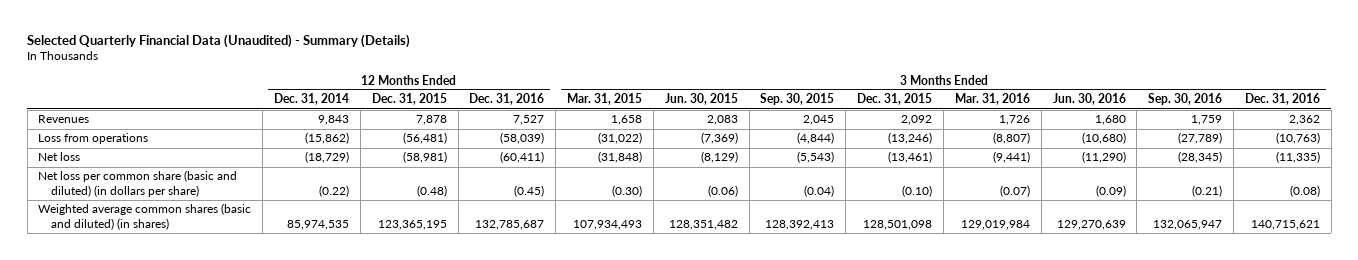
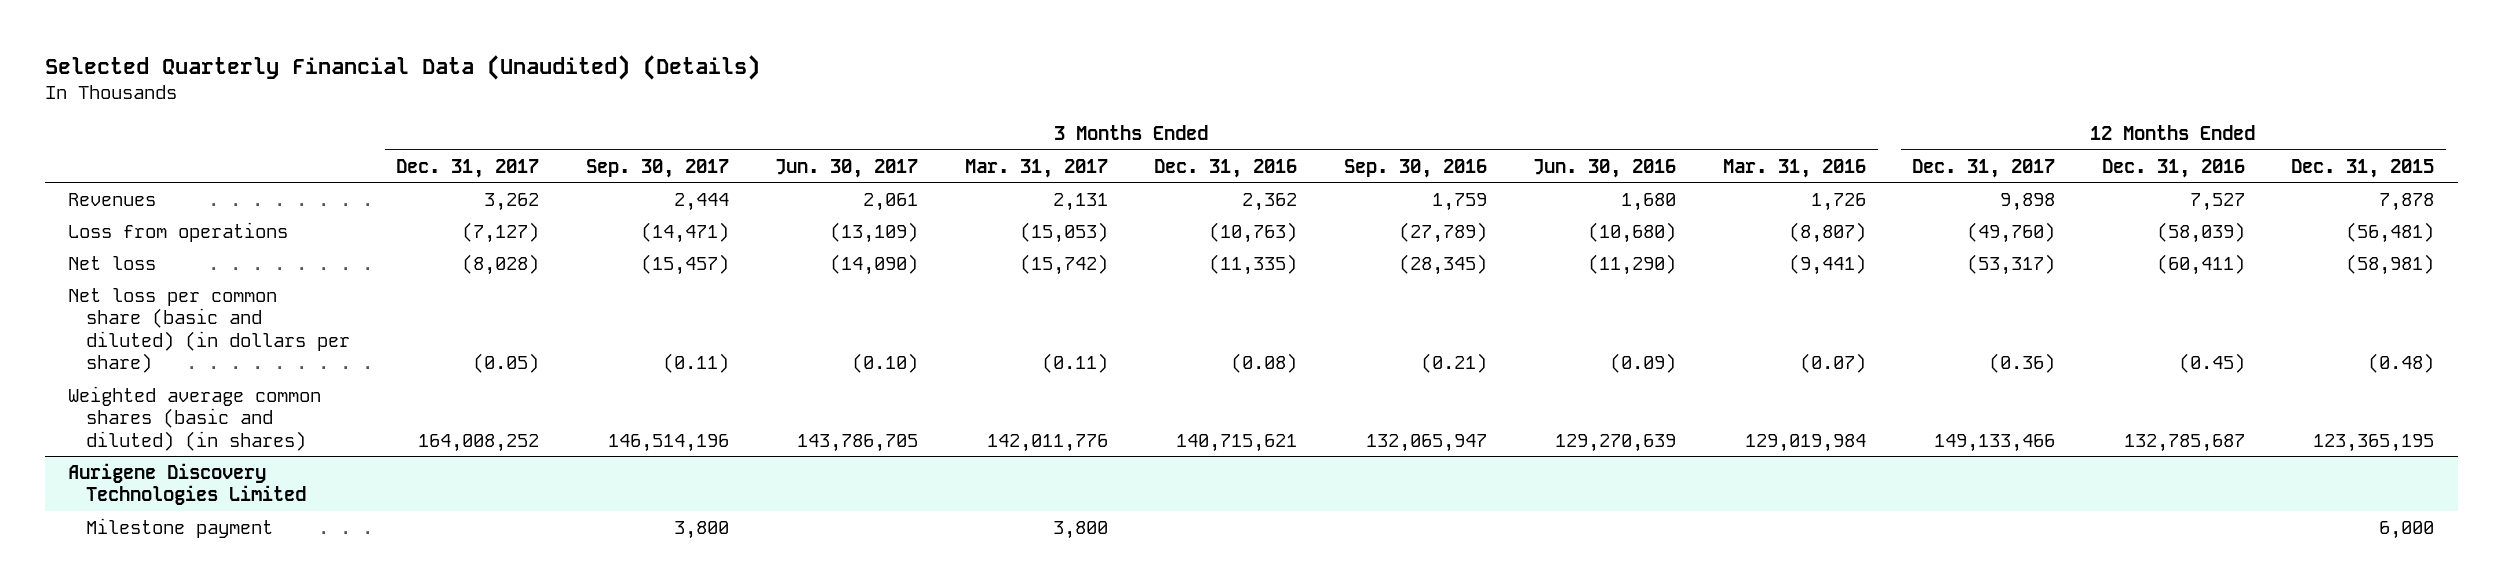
[27,33,411,48] Selected Quarterly Financial Data (Unaudited) - Summary (Details) -> [45,54,761,80] Selected Quarterly Financial Data (Unaudited) (Details)
[274,93,350,106] Dec. 31, 2014 -> none
[567,93,643,106] Mar. 31, 2015 -> none
[664,93,738,106] Jun. 30, 2015 -> none
[760,93,835,106] Sep. 30, 2015 -> none
[857,93,933,106] Dec. 31, 2015 -> none
none -> [396,158,540,178] Dec. 31, 2017
none -> [585,158,729,178] Sep. 30, 2017
none -> [775,158,919,178] Jun. 30, 2017
none -> [964,158,1108,178] Mar. 31, 2017
none -> [1912,158,2056,178] Dec. 31, 2017
none -> [68,462,306,506] Aurigene Discovery Technologies Limited
none -> [85,517,273,538] Milestone payment

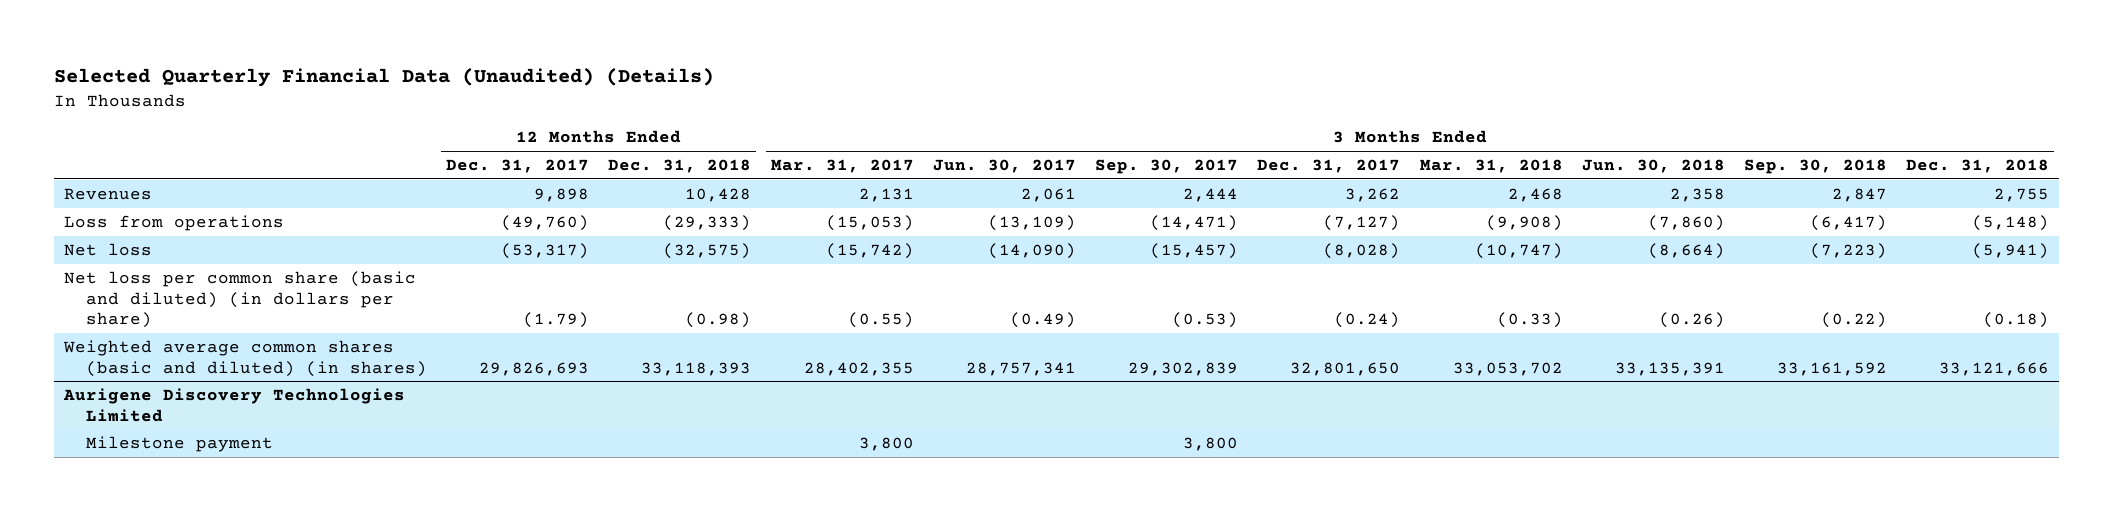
[1154,158,1298,178] Dec. 31, 2016 -> none
[1343,158,1487,178] Sep. 30, 2016 -> none
[1533,158,1677,178] Jun. 30, 2016 -> none
[1722,158,1866,178] Mar. 31, 2016 -> none
[2101,158,2245,178] Dec. 31, 2016 -> none
[2291,158,2435,178] Dec. 31, 2015 -> none
none -> [608,159,752,174] Dec. 31, 2018
none -> [1419,159,1563,174] Mar. 31, 2018
none -> [1581,159,1725,174] Jun. 30, 2018
none -> [1743,159,1887,175] Sep. 30, 2018
none -> [1906,159,2050,174] Dec. 31, 2018
[473,353,540,374] (0.05) -> [1334,312,1401,329] (0.24)
[662,353,729,374] (0.11) -> [1172,312,1239,329] (0.53)
[852,353,919,374] (0.10) -> [1009,312,1076,329] (0.49)
[1041,353,1108,374] (0.11) -> [847,312,914,329] (0.55)
[1989,353,2056,374] (0.36) -> [523,312,590,329] (1.79)
[418,433,540,452] 164,008,252 -> [1290,361,1401,376] 32,801,650
[607,433,729,452] 146,514,196 -> [1128,361,1239,376] 29,302,839
[797,433,919,452] 143,786,705 -> [965,361,1076,376] 28,757,341
[986,433,1108,452] 142,011,776 -> [803,361,914,376] 28,402,355
[1934,433,2056,452] 149,133,466 -> [479,361,590,376] 29,826,693

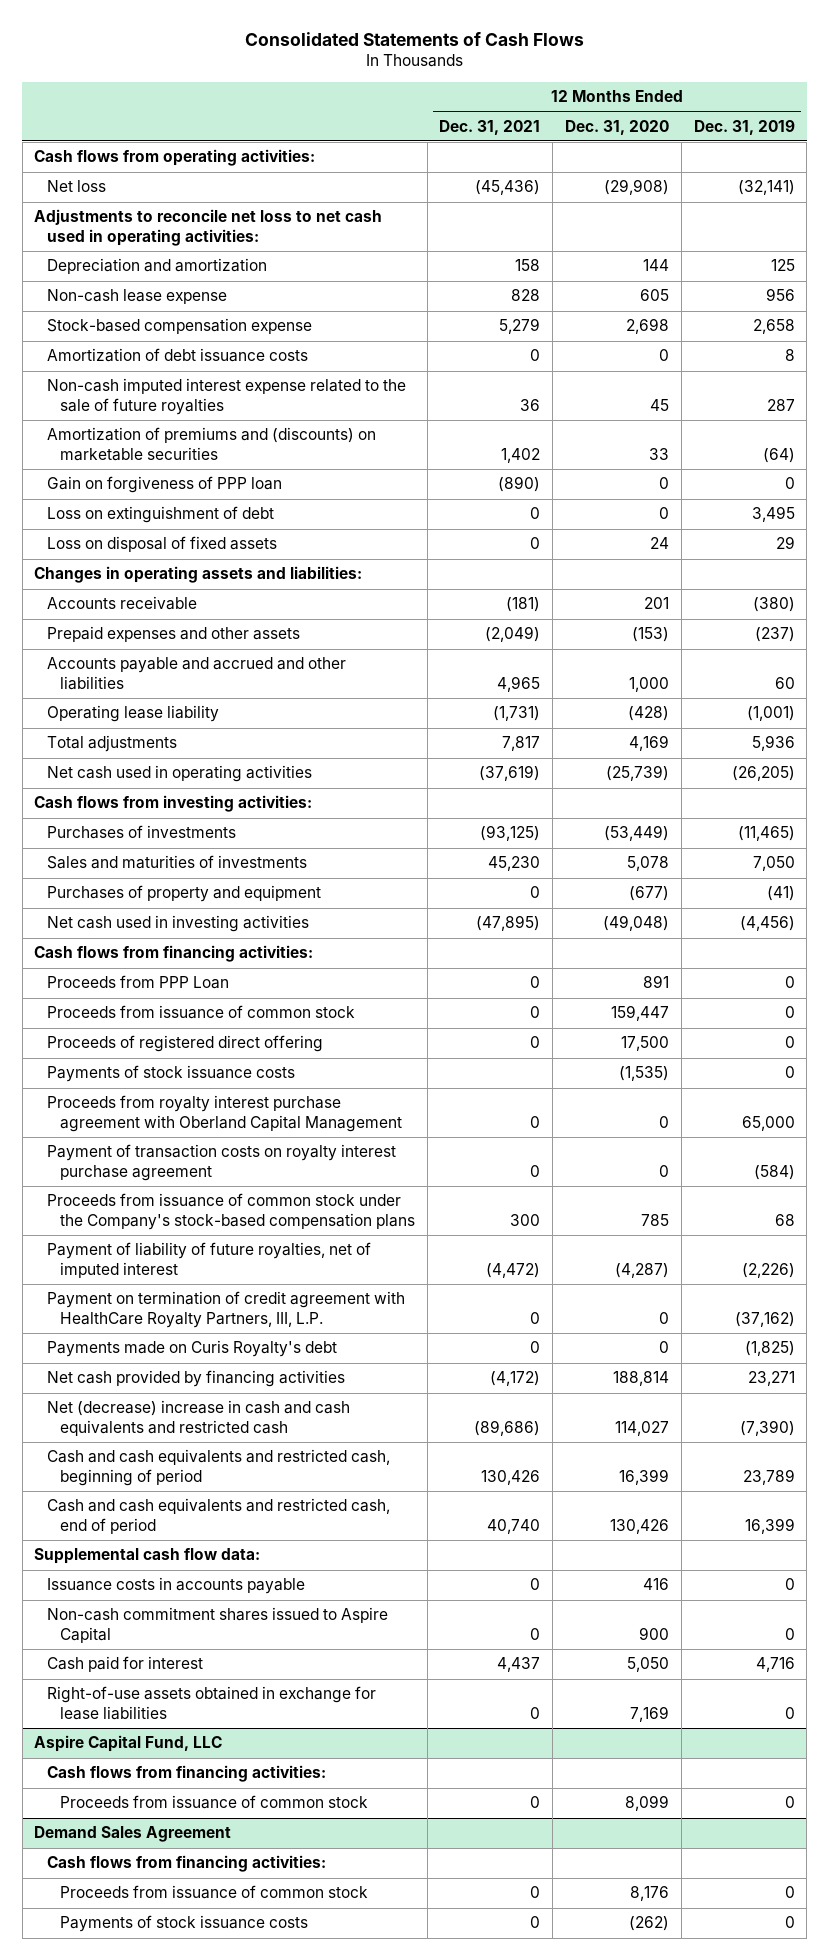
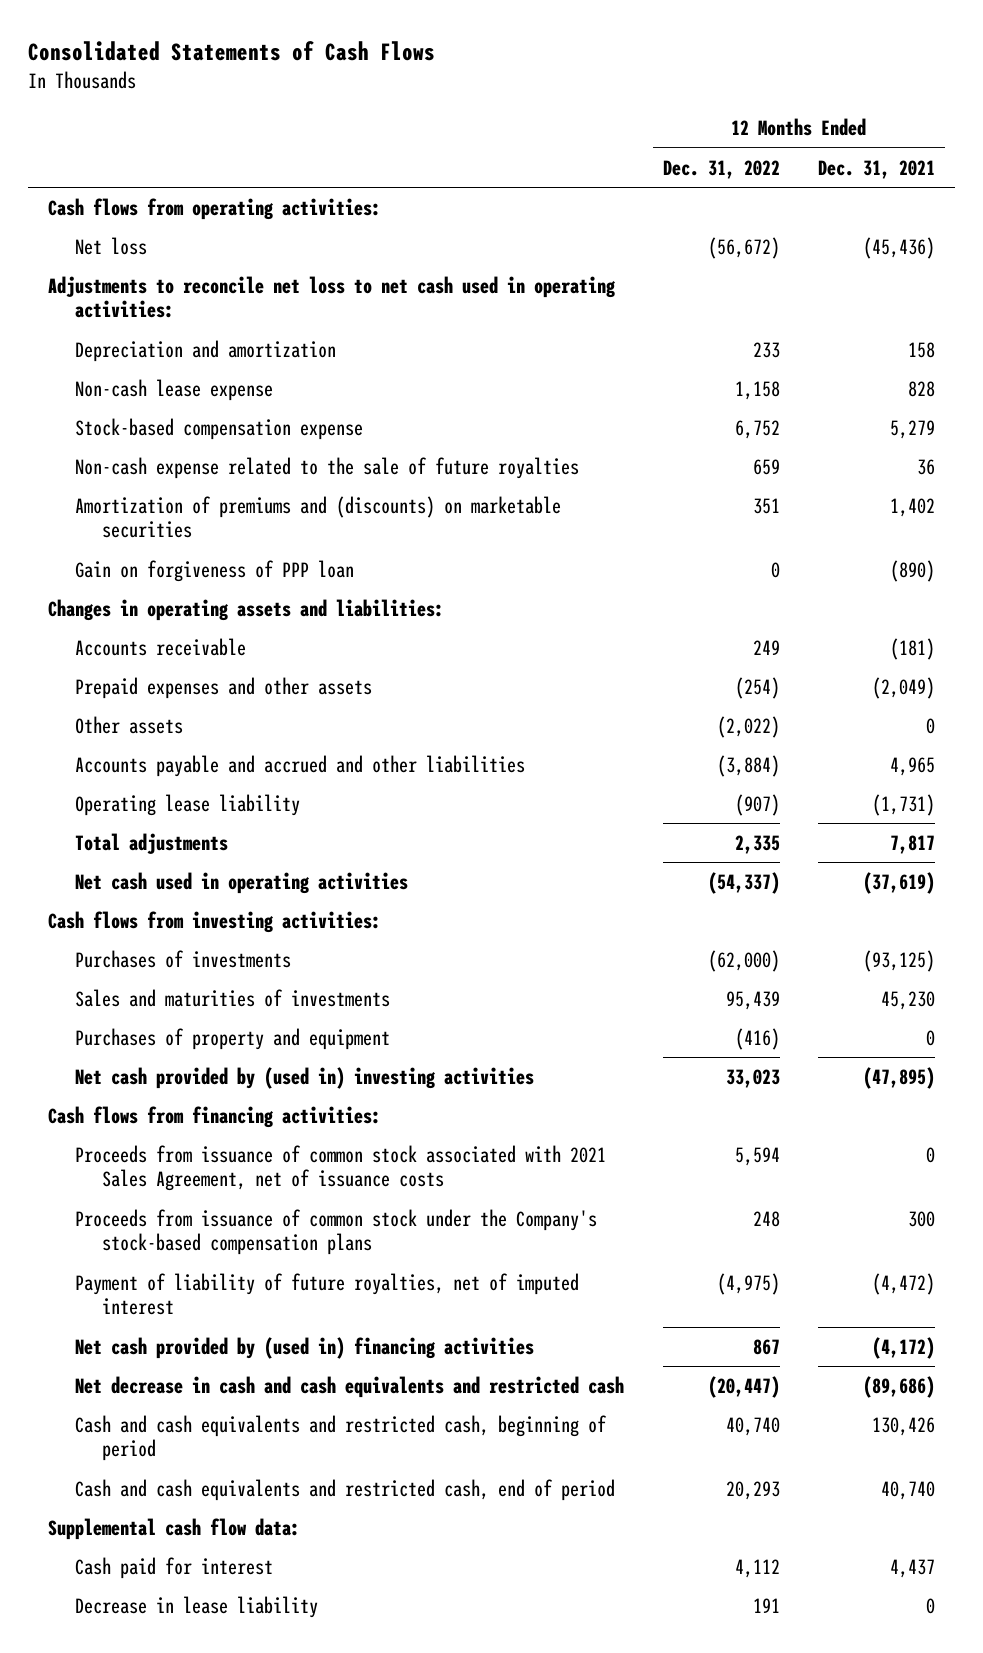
[565,119,670,135] Dec. 31, 2020 -> none
[693,119,795,135] Dec. 31, 2019 -> none
none -> [662,159,780,179] Dec. 31, 2022
[47,348,309,363] Amortization of debt issuance costs -> none
[47,378,407,416] Non-cash imputed interest expense related to the sale of future royalties -> [74,456,579,479] Non-cash expense related to the sale of future royalties
[47,506,275,524] Loss on extinguishment of debt -> none
[47,536,278,553] Loss on disposal of fixed assets -> none
none -> [74,715,183,734] Other assets
[47,915,310,933] Net cash used in investing activities -> [74,1066,534,1089] Net cash provided by (used in) investing activities
[47,975,230,990] Proceeds from PPP Loan -> none
[47,1035,324,1053] Proceeds of registered direct offering -> none
[47,1065,296,1083] Payments of stock issuance costs -> none
[47,1095,402,1133] Proceeds from royalty interest purchase agreement with Oberland Capital Management -> none
[47,1144,397,1182] Payment of transaction costs on royalty interest purchase agreement -> none
[47,1005,356,1020] Proceeds from issuance of common stock -> [74,1144,606,1192] Proceeds from issuance of common stock associated with 2021 Sales Agreement, net of issuance costs
[47,1291,406,1329] Payment on termination of credit agreement with HealthCare Royalty Partners, III, L.P. -> none
[47,1340,338,1358] Payments made on Curis Royalty's debt -> none
[47,1370,346,1388] Net cash provided by financing activities -> [74,1336,534,1359] Net cash provided by (used in) financing activities
[47,1400,351,1437] Net (decrease) increase in cash and cash equivalents and restricted cash -> [74,1375,624,1398] Net decrease in cash and cash equivalents and restricted cash
[47,1577,306,1595] Issuance costs in accounts payable -> none
[47,1607,389,1644] Non-cash commitment shares issued to Aspire Capital -> none
[47,1686,377,1721] Right-of-use assets obtained in exchange for lease liabilities -> none
[34,1735,223,1753] Aspire Capital Fund, LLC -> none
[47,1765,327,1783] Cash flows from financing activities: -> none
[59,1795,368,1810] Proceeds from issuance of common stock -> none
[34,1826,232,1843] Demand Sales Agreement -> none
[47,1855,327,1873] Cash flows from financing activities: -> none
[59,1885,368,1900] Proceeds from issuance of common stock -> none
[59,1915,308,1933] Payments of stock issuance costs -> none
none -> [74,1595,318,1618] Decrease in lease liability

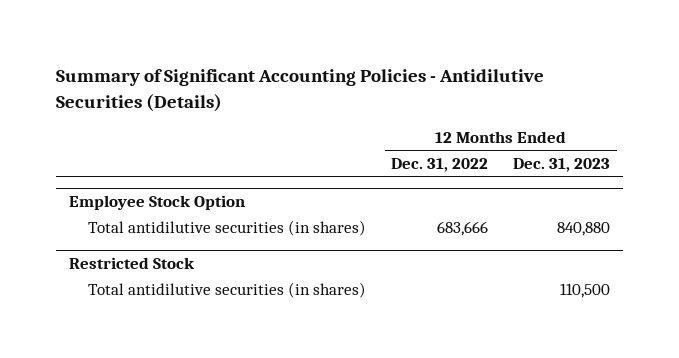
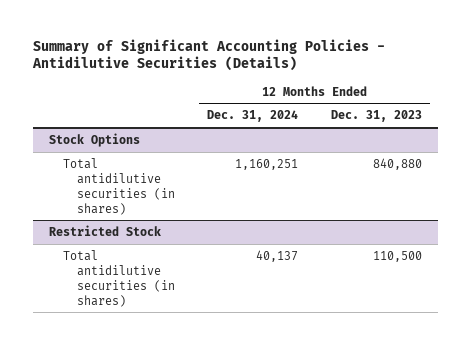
[391,158,489,173] Dec. 31, 2022 -> none
none -> [207,110,299,123] Dec. 31, 2024
[68,194,245,210] Employee Stock Option -> [48,132,140,147] Stock Options

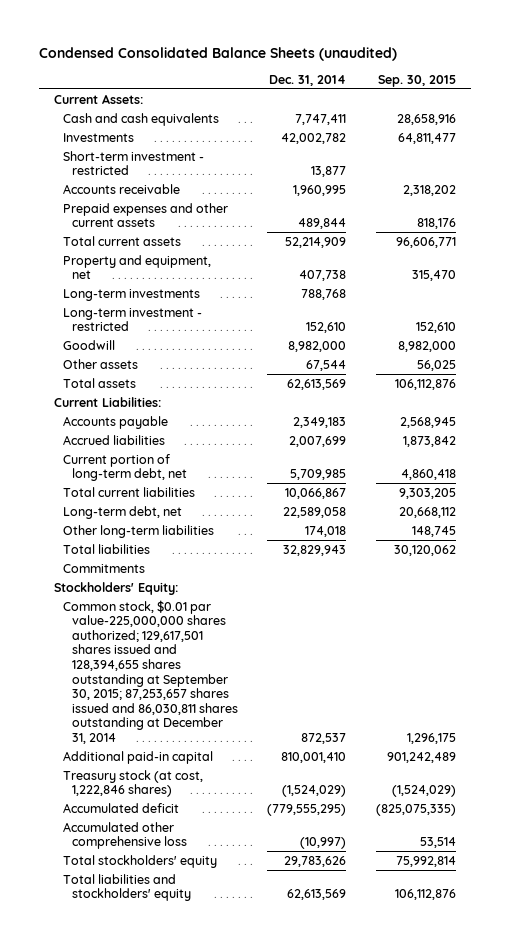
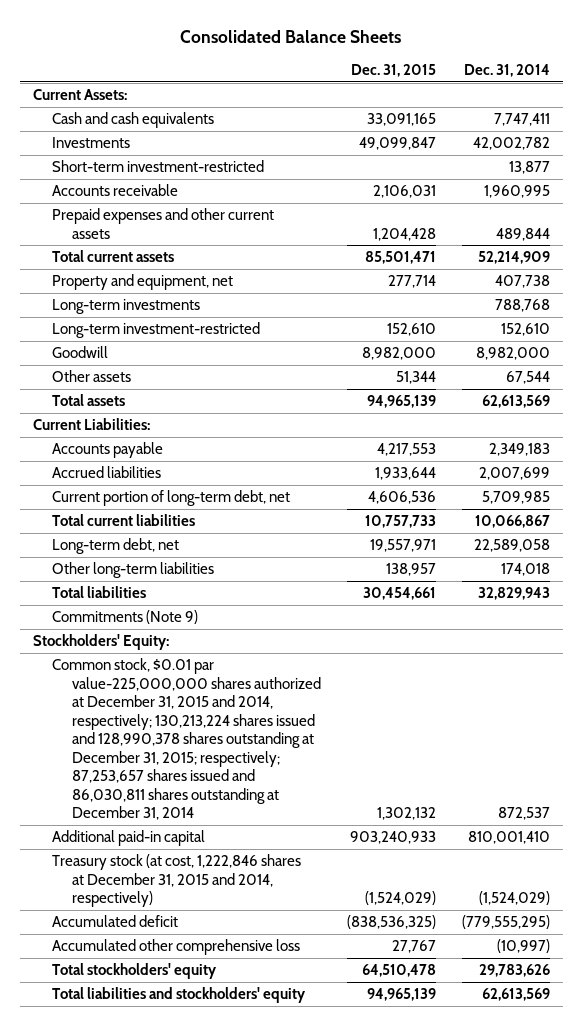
[38,47,397,62] Condensed Consolidated Balance Sheets (unaudited) -> [180,30,402,44] Consolidated Balance Sheets
[378,75,457,88] Sep. 30, 2015 -> none
none -> [350,64,436,78] Dec. 31, 2015
[62,150,204,176] Short-term investment - restricted -> [52,160,265,173] Short-term investment-restricted
[62,307,202,332] Long-term investment - restricted -> [52,322,261,339] Long-term investment-restricted
[62,563,145,573] Commitments -> [52,610,199,625] Commitments (Note 9)
[62,599,238,745] Common stock, $0.01 par value-225,000,000 shares authorized; 129,617,501 shares issued and 128,394,655 shares outstanding at September 30, 2015; 87,253,657 shares issued and 86,030,811 shares outstanding at December 31, 2014 -> [52,658,321,821] Common stock, $0.01 par value-225,000,000 shares authorized at December 31, 2015 and 2014, respectively; 130,213,224 shares issued and 128,990,378 shares outstanding at December 31, 2015; respectively; 87,253,657 shares issued and 86,030,811 shares outstanding at December 31, 2014
[62,769,203,798] Treasury stock (at cost, 1,222,846 shares) -> [52,854,302,908] Treasury stock (at cost, 1,222,846 shares at December 31, 2015 and 2014, respectively)

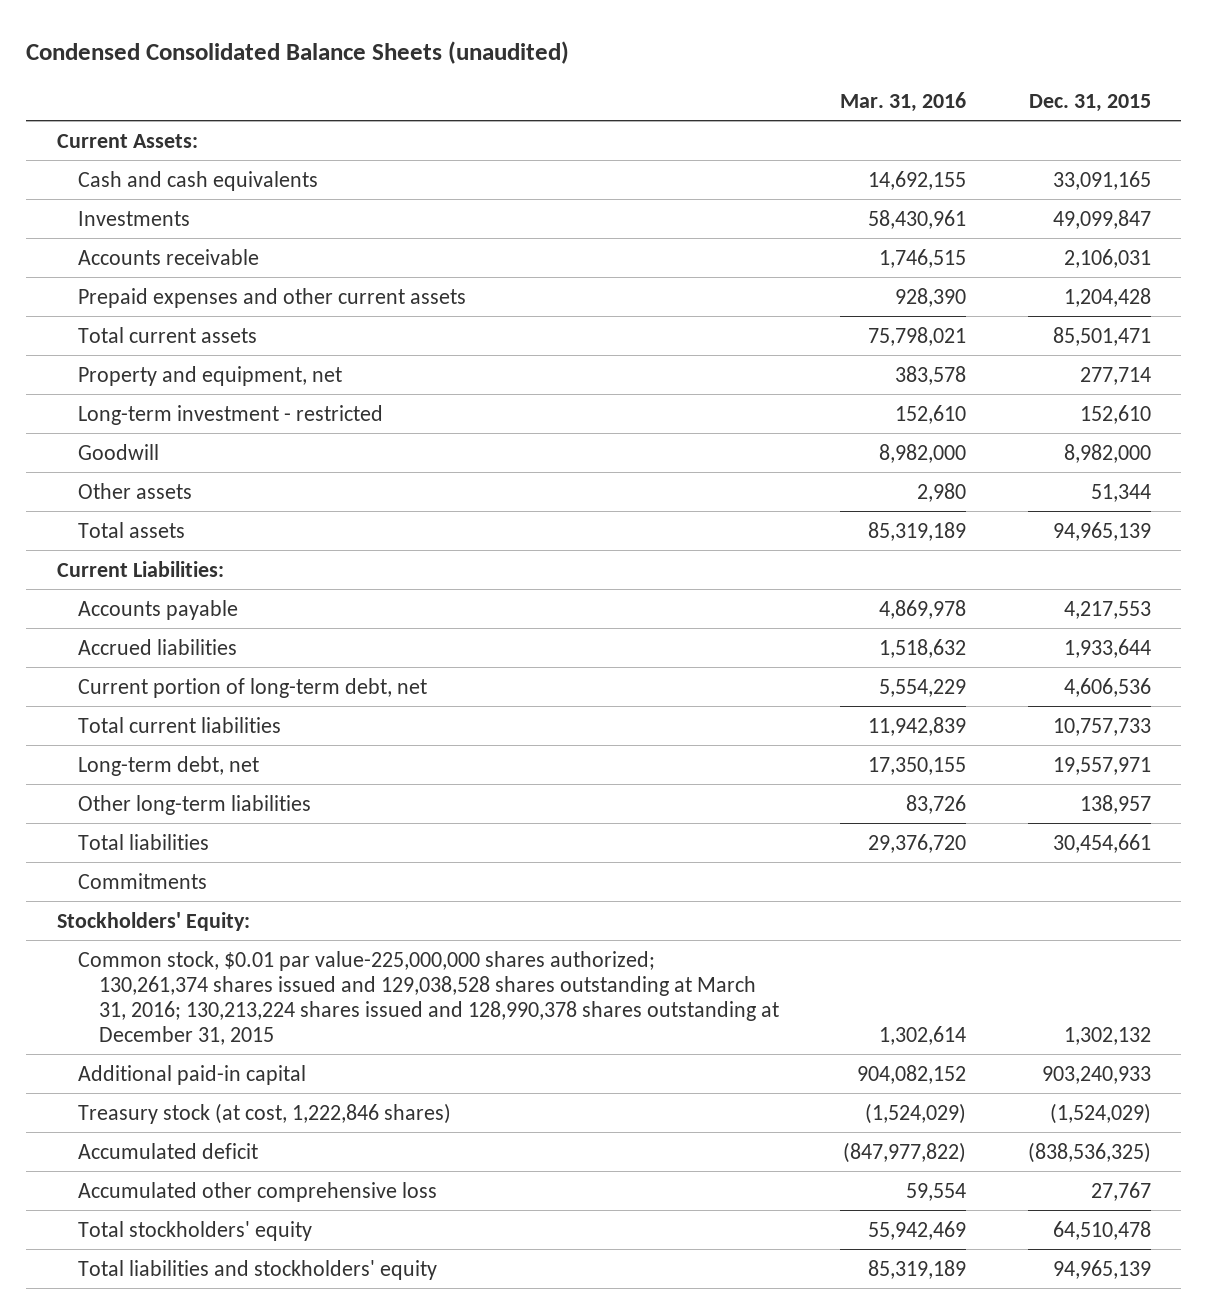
[180,30,402,44] Consolidated Balance Sheets -> [26,40,570,64] Condensed Consolidated Balance Sheets (unaudited)
[463,64,550,78] Dec. 31, 2014 -> none
none -> [840,91,967,112] Mar. 31, 2016
[52,160,265,173] Short-term investment-restricted -> none
[52,299,201,315] Long-term investments -> none
[52,322,261,339] Long-term investment-restricted -> [77,404,383,425] Long-term investment - restricted
[52,610,199,625] Commitments (Note 9) -> [77,872,207,889] Commitments
[52,658,321,821] Common stock, $0.01 par value-225,000,000 shares authorized at December 31, 2015 and 2014, respectively; 130,213,224 shares issued and 128,990,378 shares outstanding at December 31, 2015; respectively; 87,253,657 shares issued and 86,030,811 shares outstanding at December 31, 2014 -> [77,950,779,1045] Common stock, $0.01 par value-225,000,000 shares authorized; 130,261,374 shares issued and 129,038,528 shares outstanding at March 31, 2016; 130,213,224 shares issued and 128,990,378 shares outstanding at December 31, 2015
[52,854,302,908] Treasury stock (at cost, 1,222,846 shares at December 31, 2015 and 2014, respectively) -> [77,1102,451,1124] Treasury stock (at cost, 1,222,846 shares)

